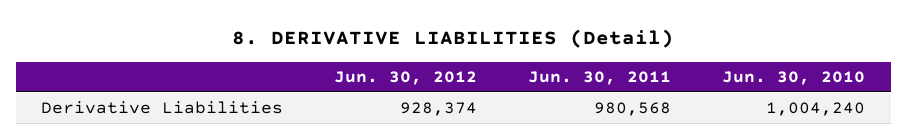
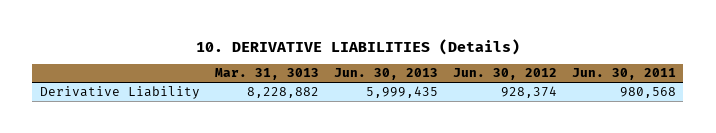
[232,28,675,48] 8. DERIVATIVE LIABILITIES (Detail) -> [195,38,520,55] 10. DERIVATIVE LIABILITIES (Details)
[722,71,866,86] Jun. 30, 2010 -> none
none -> [214,68,319,81] Mar. 31, 3013
none -> [333,68,438,81] Jun. 30, 2013
[41,101,284,115] Derivative Liabilities -> [39,86,200,100] Derivative Liability

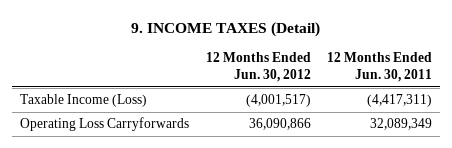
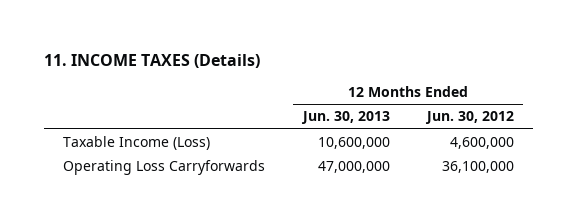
[131,21,321,37] 9. INCOME TAXES (Detail) -> [44,54,261,69] 11. INCOME TAXES (Details)
[327,52,433,82] 12 Months Ended Jun. 30, 2011 -> none
none -> [300,111,390,125] Jun. 30, 2013
[245,94,311,108] (4,001,517) -> [449,137,514,150] 4,600,000
[248,118,311,131] 36,090,866 -> [441,161,514,174] 36,100,000

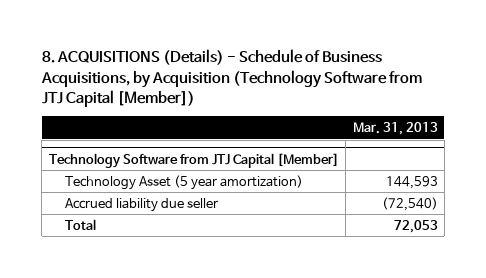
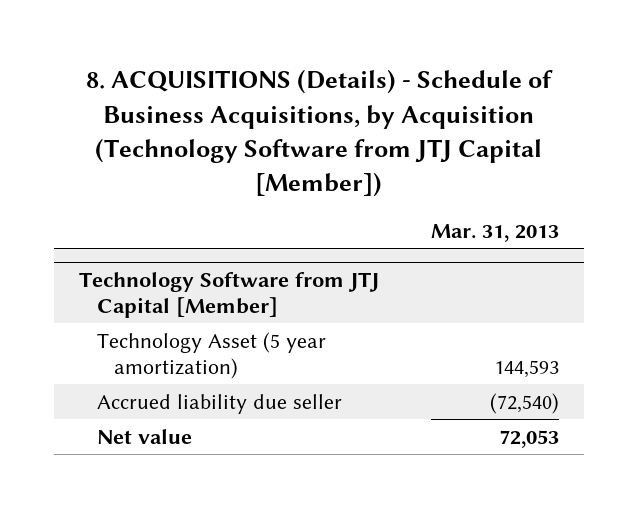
[64,218,96,230] Total -> [96,428,192,444] Net value

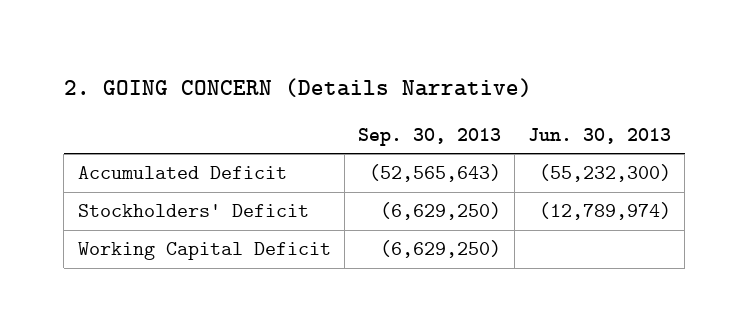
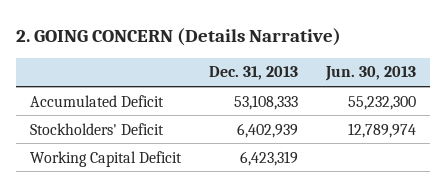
[357,127,501,146] Sep. 30, 2013 -> none
none -> [209,66,299,81] Dec. 31, 2013
[539,163,672,182] (55,232,300) -> [348,95,417,110] 55,232,300
[539,201,672,220] (12,789,974) -> [348,122,417,138] 12,789,974

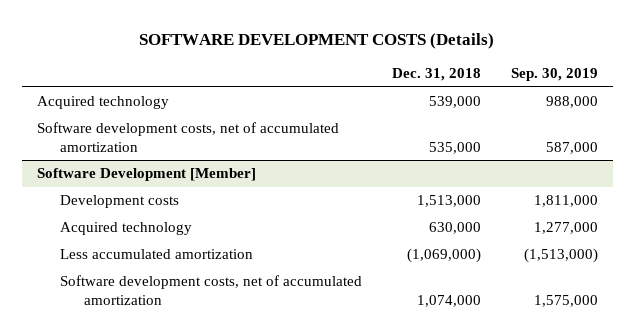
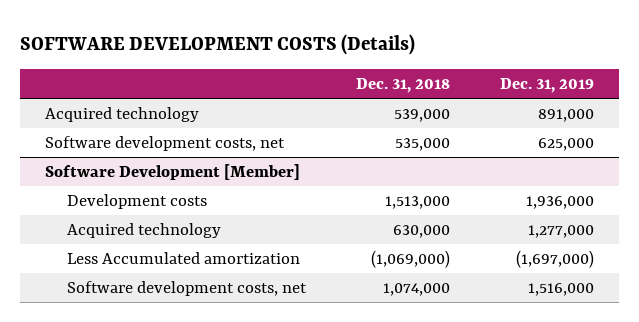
[510,67,598,81] Sep. 30, 2019 -> none
none -> [500,77,595,93] Dec. 31, 2019
[36,122,339,152] Software development costs, net of accumulated amortization -> [45,136,286,152] Software development costs, net
[60,249,254,260] Less accumulated amortization -> [66,252,300,265] Less Accumulated amortization
[60,275,363,305] Software development costs, net of accumulated amortization -> [66,281,307,297] Software development costs, net

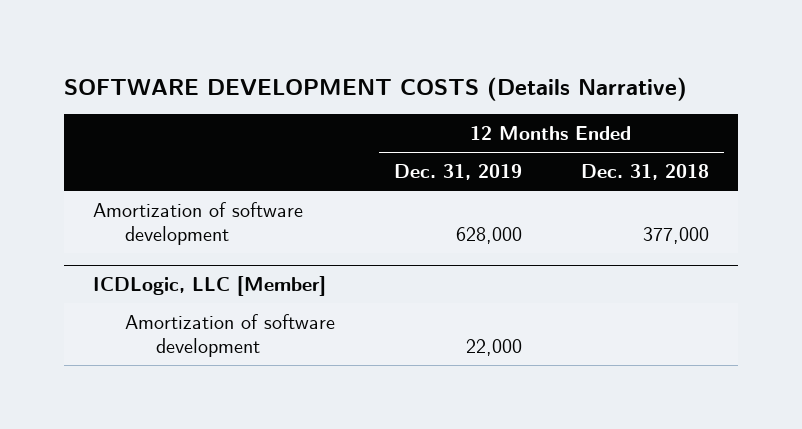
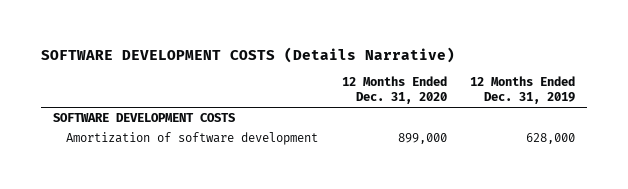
[580,164,709,181] Dec. 31, 2018 -> none
none -> [341,76,447,105] 12 Months Ended Dec. 31, 2020
none -> [52,113,235,123] SOFTWARE DEVELOPMENT COSTS
[93,276,327,297] ICDLogic, LLC [Member] -> none
[124,313,335,358] Amortization of software development -> none

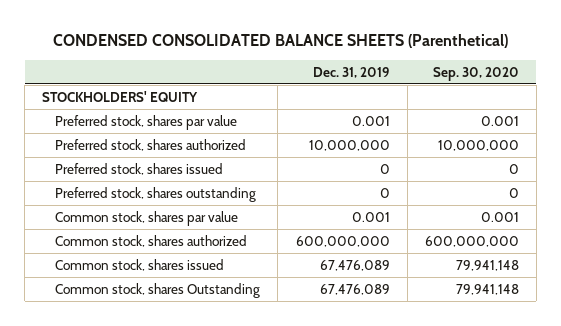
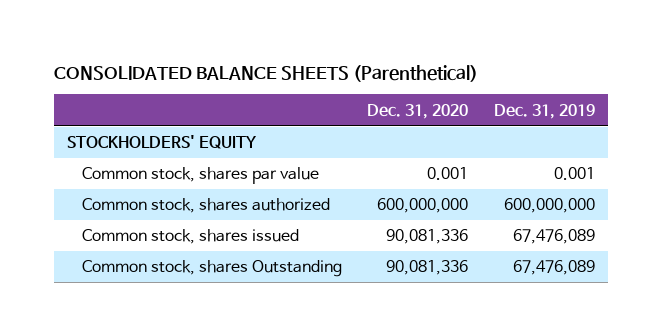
[53,34,509,49] CONDENSED CONSOLIDATED BALANCE SHEETS (Parenthetical) -> [54,64,479,82] CONSOLIDATED BALANCE SHEETS (Parenthetical)
[432,66,519,81] Sep. 30, 2020 -> none
none -> [367,103,469,119] Dec. 31, 2020
[55,114,238,130] Preferred stock, shares par value -> none
[55,138,247,151] Preferred stock, shares authorized -> none
[55,162,224,175] Preferred stock, shares issued -> none
[55,186,257,202] Preferred stock, shares outstanding -> none

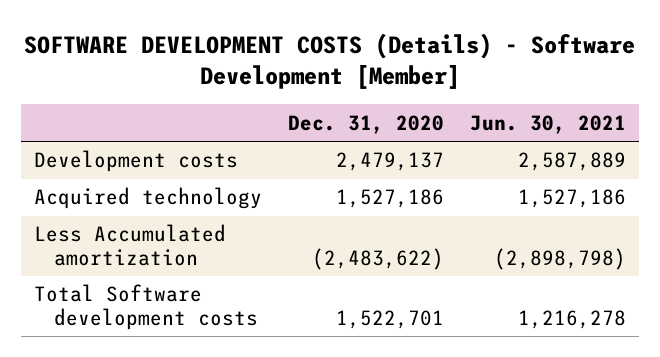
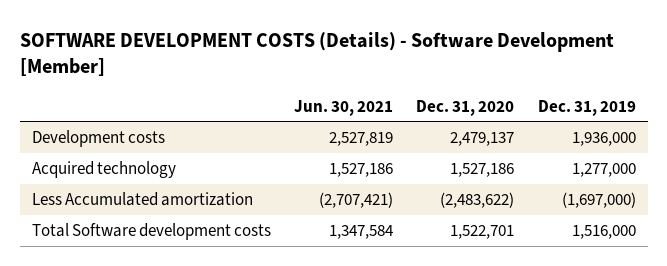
none -> [537,99,636,116] Dec. 31, 2019
[517,152,626,172] 2,587,889 -> [329,132,394,147] 2,527,819
[493,247,626,270] (2,898,798) -> [319,192,394,209] (2,707,421)
[517,309,626,329] 1,216,278 -> [329,225,394,240] 1,347,584

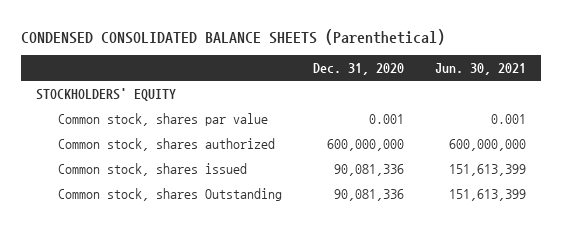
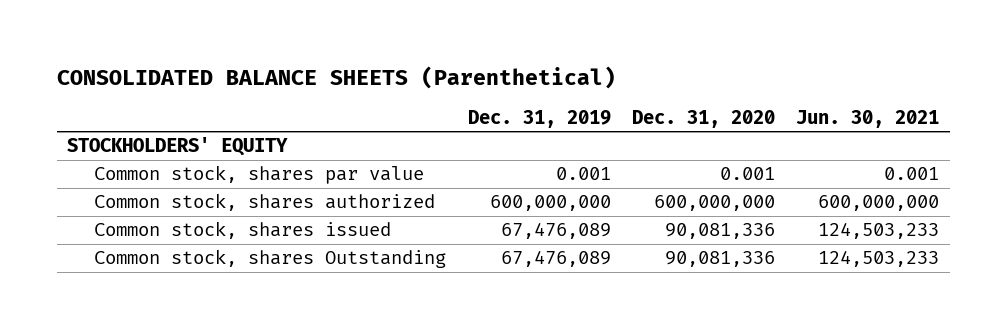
[20,28,445,45] CONDENSED CONSOLIDATED BALANCE SHEETS (Parenthetical) -> [56,66,616,90] CONSOLIDATED BALANCE SHEETS (Parenthetical)
none -> [467,109,611,128] Dec. 31, 2019
[448,163,526,176] 151,613,399 -> [818,222,940,240] 124,503,233
[448,188,526,201] 151,613,399 -> [818,250,940,268] 124,503,233

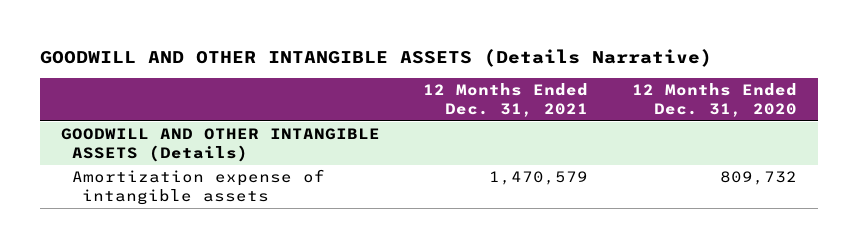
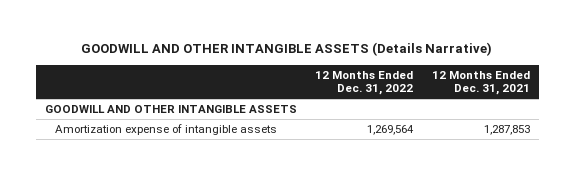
[631,83,797,118] 12 Months Ended Dec. 31, 2020 -> none
none -> [315,70,414,96] 12 Months Ended Dec. 31, 2022
[61,128,381,163] GOODWILL AND OTHER INTANGIBLE ASSETS (Details) -> [44,104,297,113] GOODWILL AND OTHER INTANGIBLE ASSETS
[489,171,589,186] 1,470,579 -> [483,124,530,135] 1,287,853

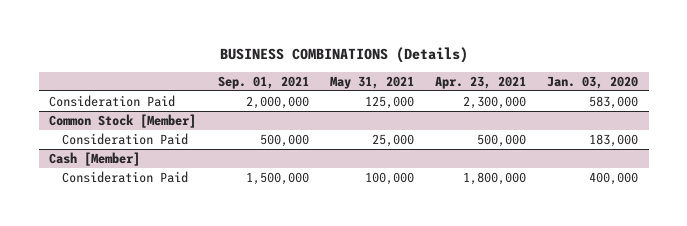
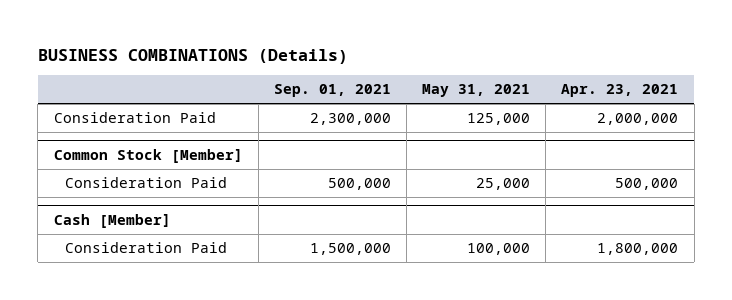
[546,75,638,89] Jan. 03, 2020 -> none
[245,96,309,110] 2,000,000 -> [309,113,391,126] 2,300,000
[462,96,526,110] 2,300,000 -> [597,113,679,126] 2,000,000

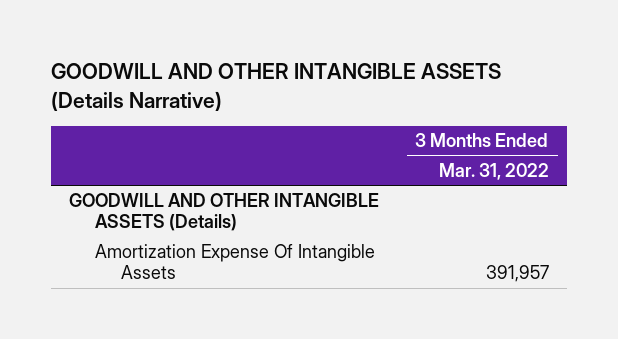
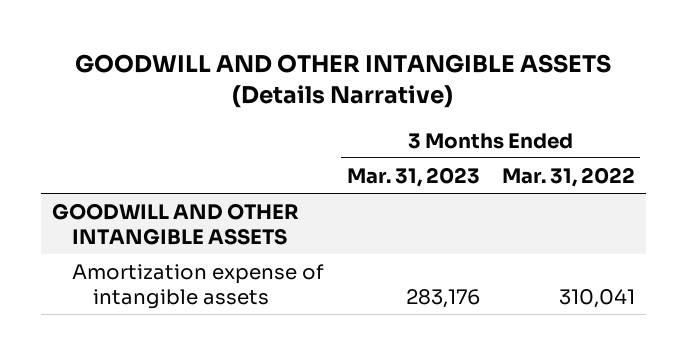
none -> [346,166,480,187] Mar. 31, 2023
[69,193,380,232] GOODWILL AND OTHER INTANGIBLE ASSETS (Details) -> [51,202,299,245] GOODWILL AND OTHER INTANGIBLE ASSETS
[95,244,376,280] Amortization Expense Of Intangible Assets -> [72,263,325,309] Amortization expense of intangible assets
[485,265,549,283] 391,957 -> [558,288,635,308] 310,041

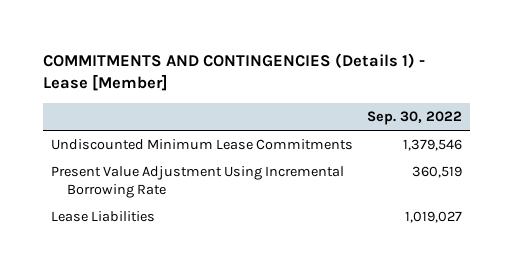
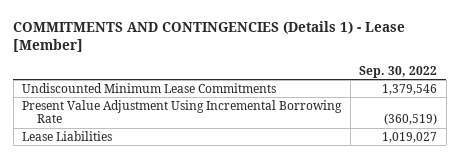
[412,166,463,179] 360,519 -> [384,113,438,126] (360,519)

